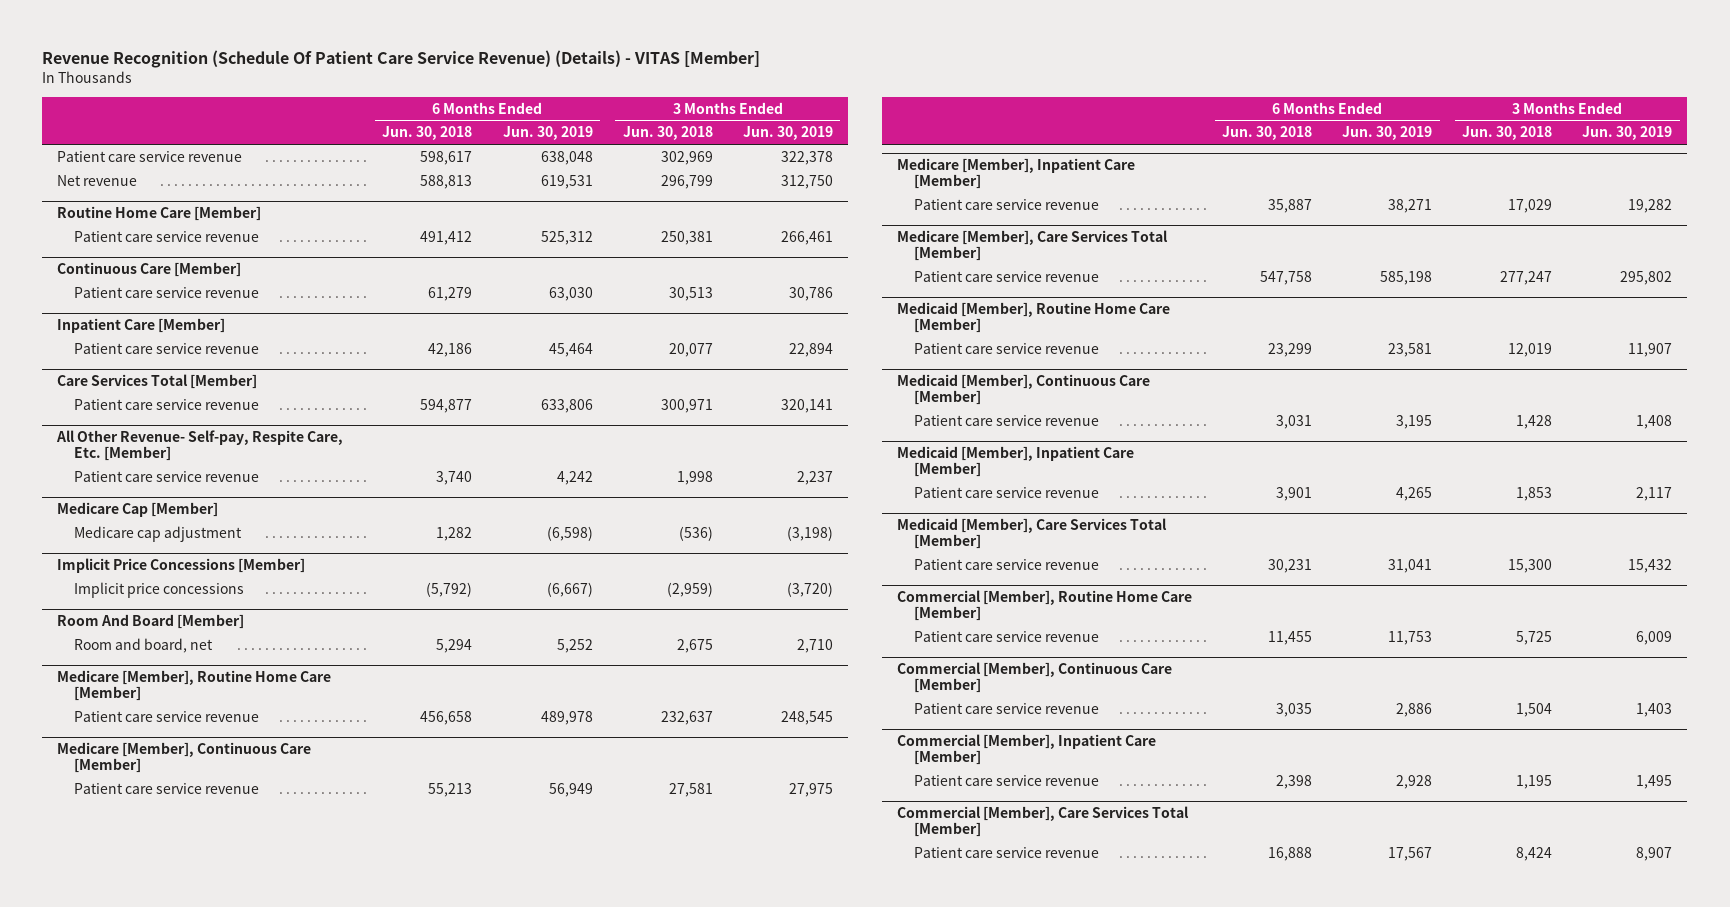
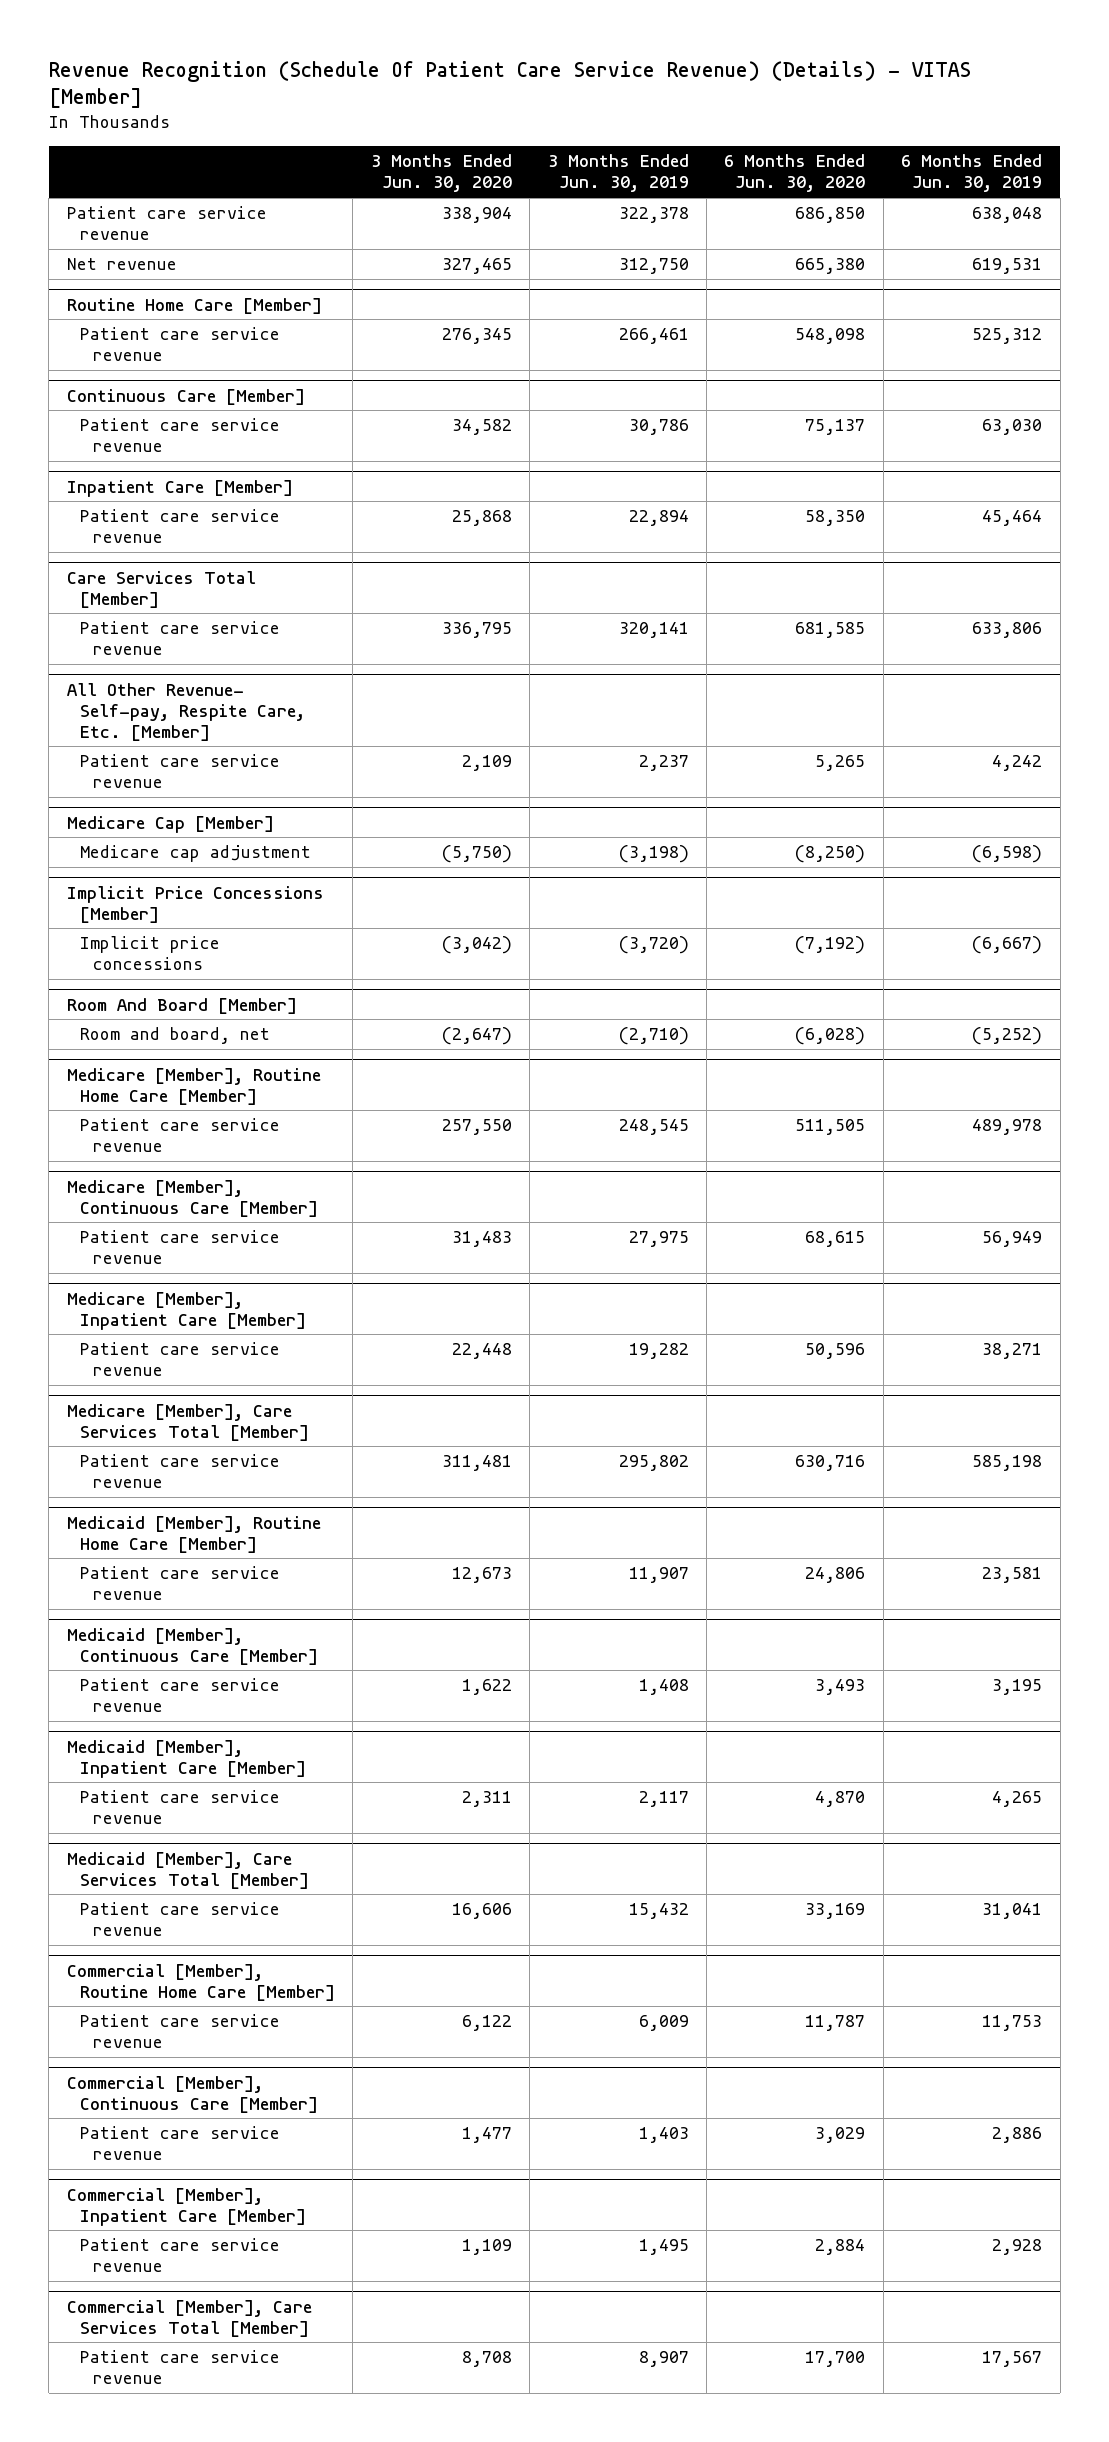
[382,126,473,141] Jun. 30, 2018 -> none
[622,126,713,141] Jun. 30, 2018 -> none
none -> [370,154,512,193] 3 Months Ended Jun. 30, 2020
none -> [724,154,866,193] 6 Months Ended Jun. 30, 2020
[556,638,593,653] 5,252 -> [972,1027,1043,1046] (5,252)
[796,638,833,653] 2,710 -> [618,1027,689,1046] (2,710)

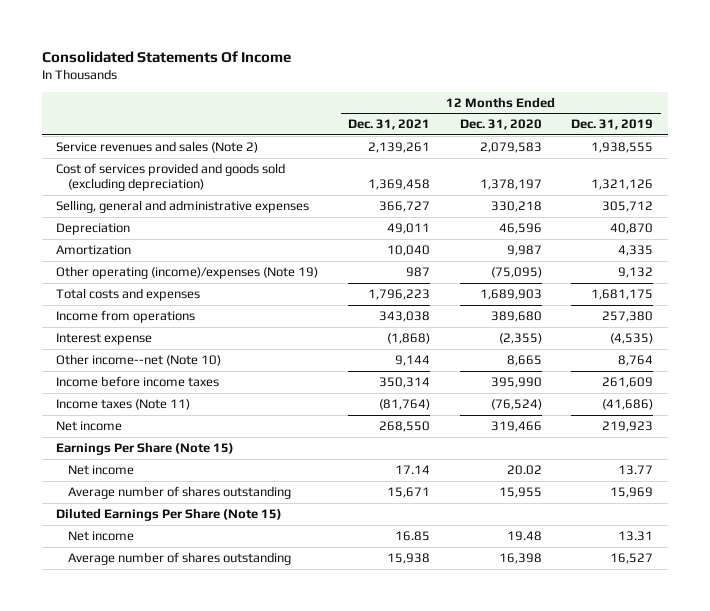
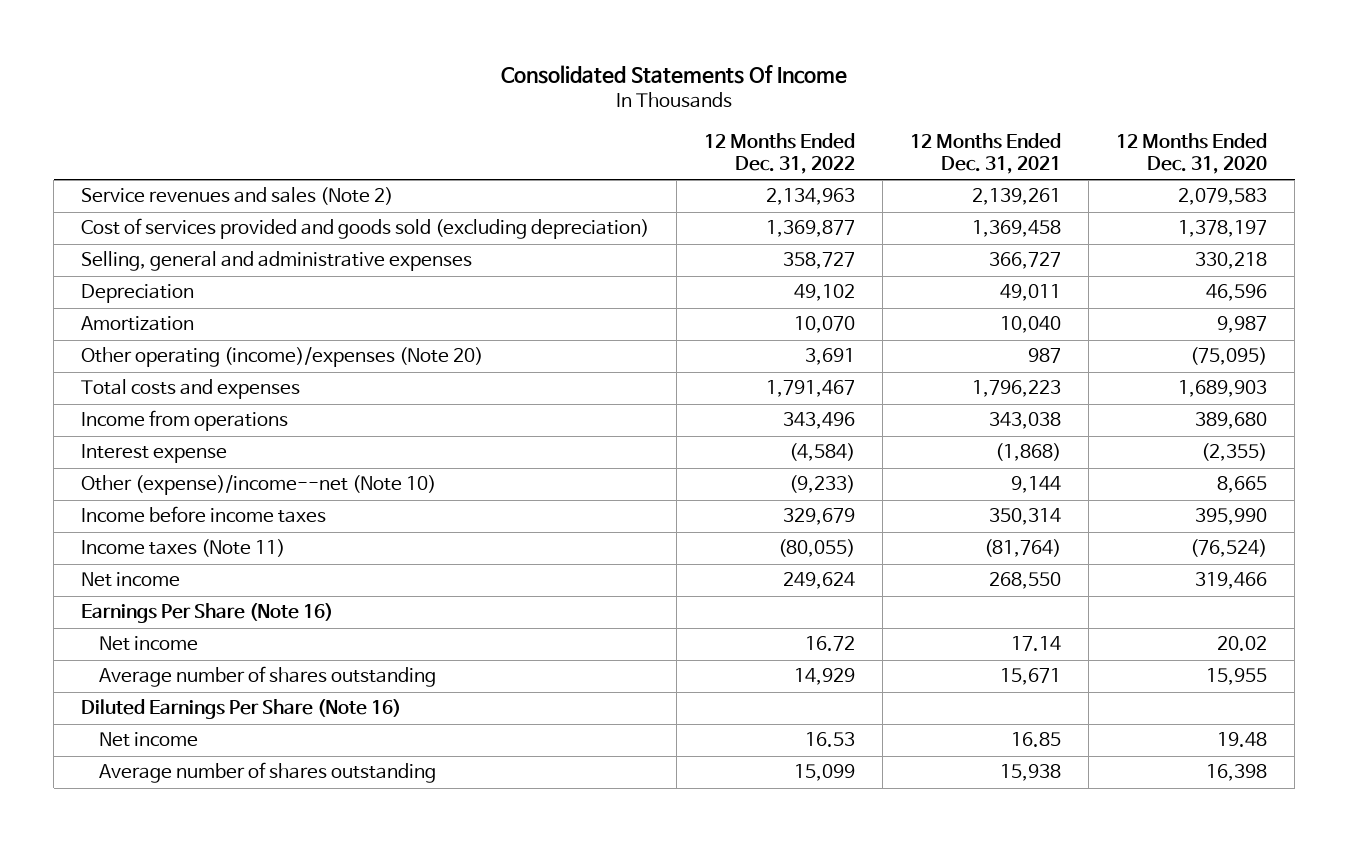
[571,119,654,131] Dec. 31, 2019 -> none
none -> [704,132,856,174] 12 Months Ended Dec. 31, 2022
[56,265,319,279] Other operating (income)/expenses (Note 19) -> [81,347,484,368] Other operating (income)/expenses (Note 20)
[56,353,222,366] Other income--net (Note 10) -> [81,475,437,496] Other (expense)/income--net (Note 10)
[56,441,235,455] Earnings Per Share (Note 15) -> [81,603,334,624] Earnings Per Share (Note 16)
[56,507,283,521] Diluted Earnings Per Share (Note 15) -> [81,699,402,720] Diluted Earnings Per Share (Note 16)

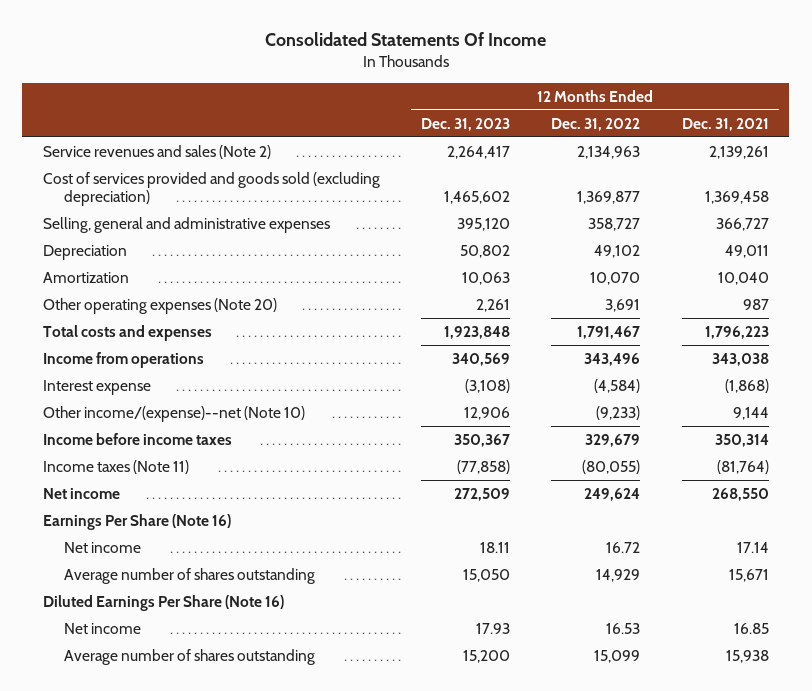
[1116,132,1268,174] 12 Months Ended Dec. 31, 2020 -> none
none -> [421,117,511,131] Dec. 31, 2023
[81,347,484,368] Other operating (income)/expenses (Note 20) -> [43,297,278,314] Other operating expenses (Note 20)
[81,475,437,496] Other (expense)/income--net (Note 10) -> [43,405,306,422] Other income/(expense)--net (Note 10)

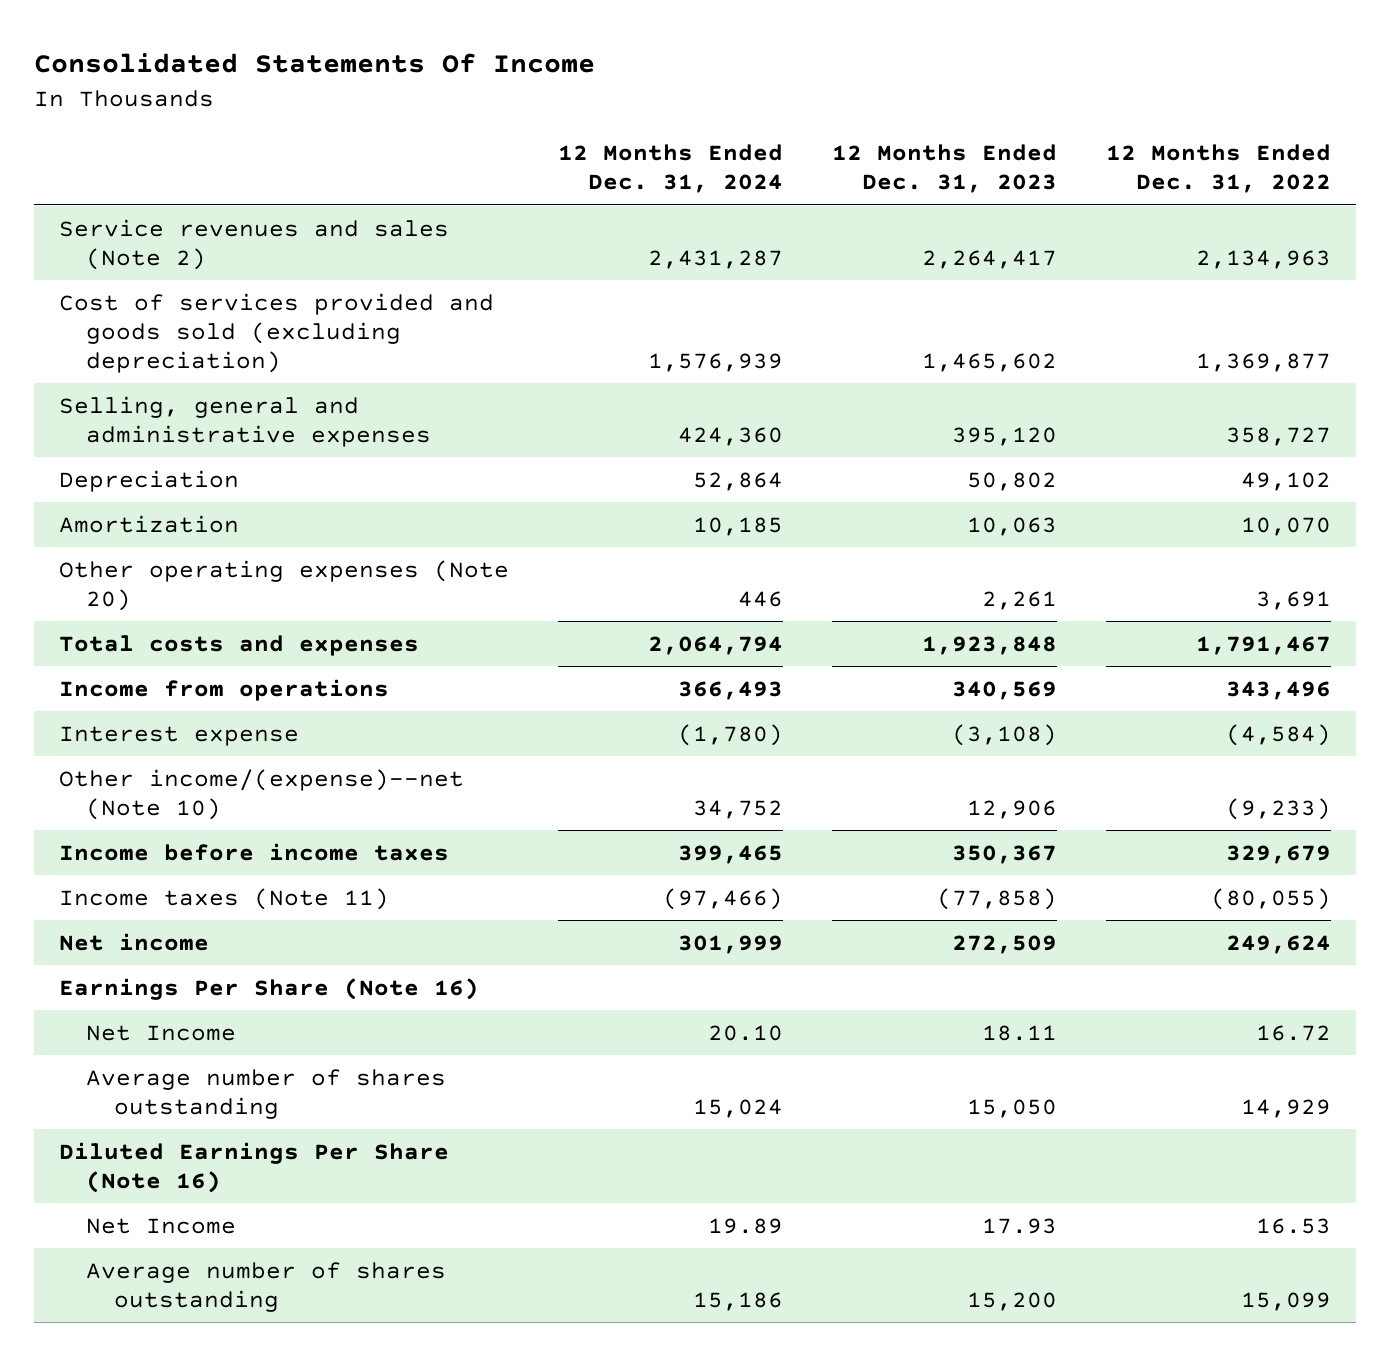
[681,117,769,131] Dec. 31, 2021 -> none
none -> [557,144,783,194] 12 Months Ended Dec. 31, 2024
[63,541,141,553] Net income -> [86,1024,237,1041] Net Income
[63,622,141,634] Net income -> [86,1217,237,1234] Net Income

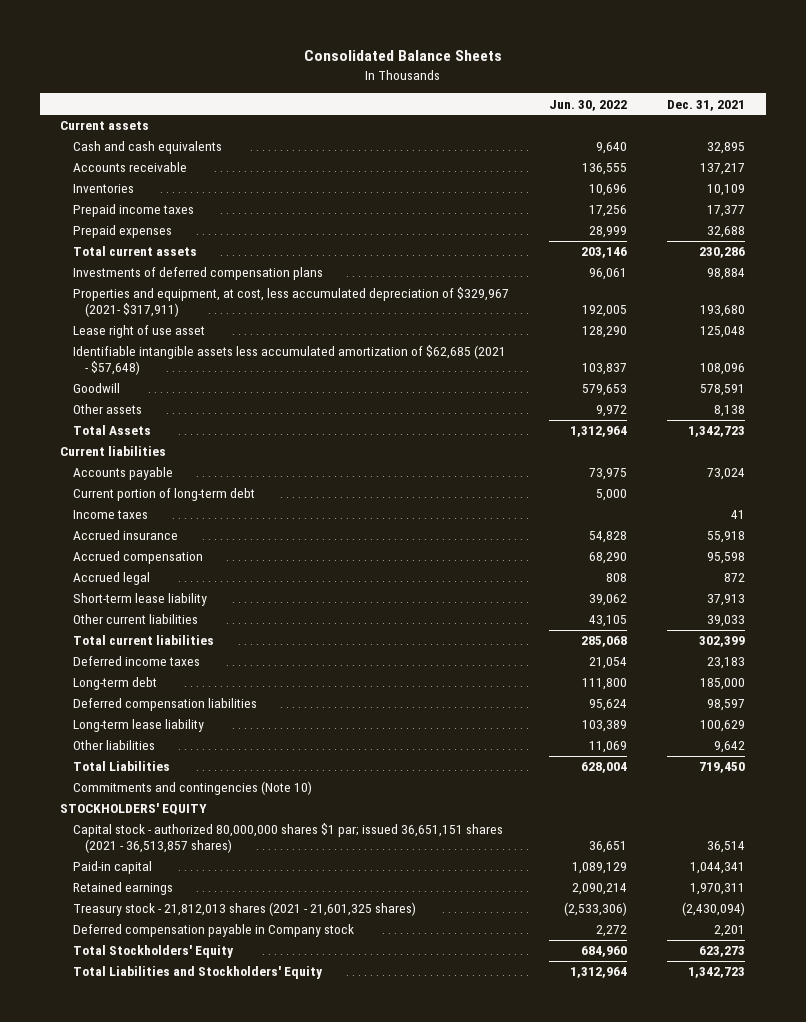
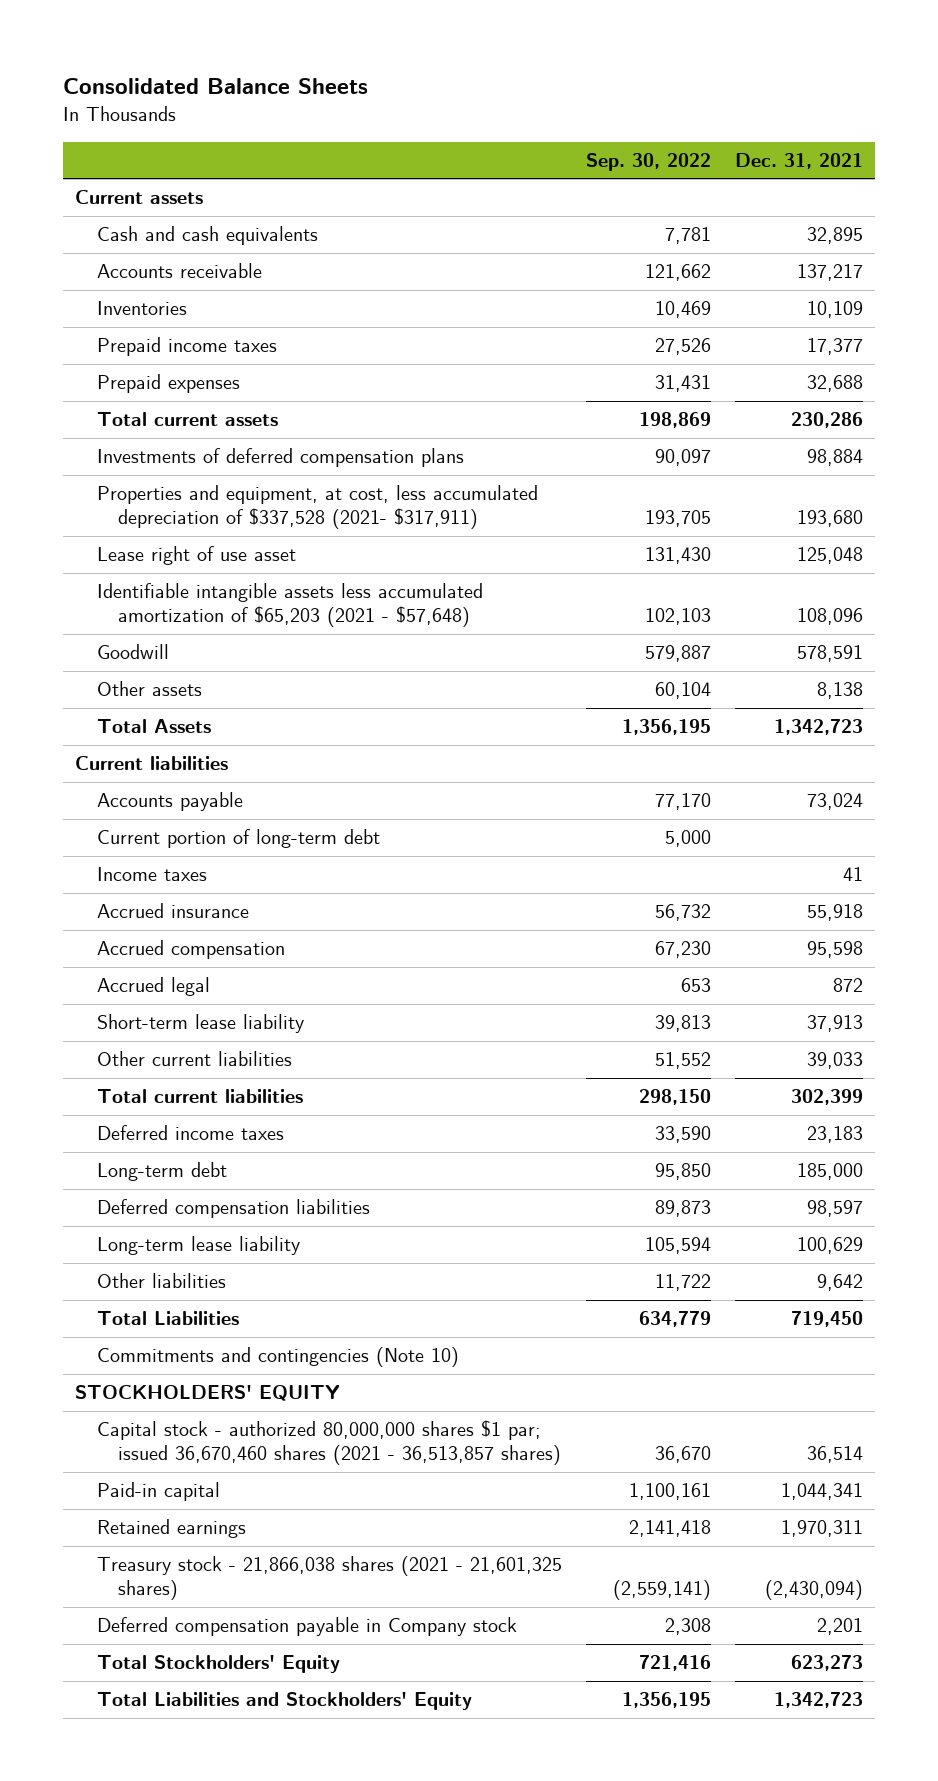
[549,99,628,111] Jun. 30, 2022 -> none
none -> [585,152,711,171] Sep. 30, 2022
[72,287,509,318] Properties and equipment, at cost, less accumulated depreciation of $329,967 (2021- $317,911) -> [96,485,538,530] Properties and equipment, at cost, less accumulated depreciation of $337,528 (2021- $317,911)
[72,345,506,376] Identifiable intangible assets less accumulated amortization of $62,685 (2021 - $57,648) -> [96,583,483,628] Identifiable intangible assets less accumulated amortization of $65,203 (2021 - $57,648)
[72,823,503,854] Capital stock - authorized 80,000,000 shares $1 par; issued 36,651,151 shares (2021 - 36,513,857 shares) -> [96,1420,561,1466] Capital stock - authorized 80,000,000 shares $1 par; issued 36,670,460 shares (2021 - 36,513,857 shares)
[72,902,416,917] Treasury stock - 21,812,013 shares (2021 - 21,601,325 shares) -> [96,1556,562,1601] Treasury stock - 21,866,038 shares (2021 - 21,601,325 shares)

